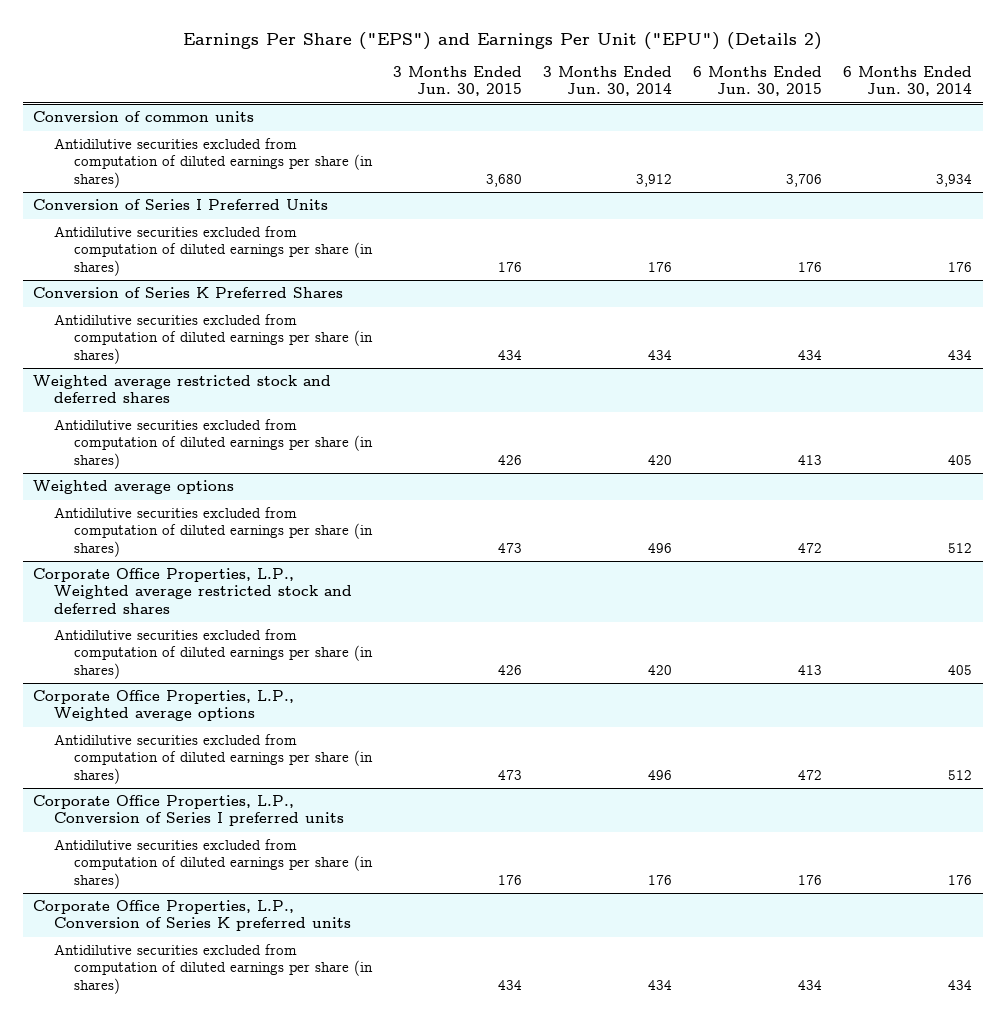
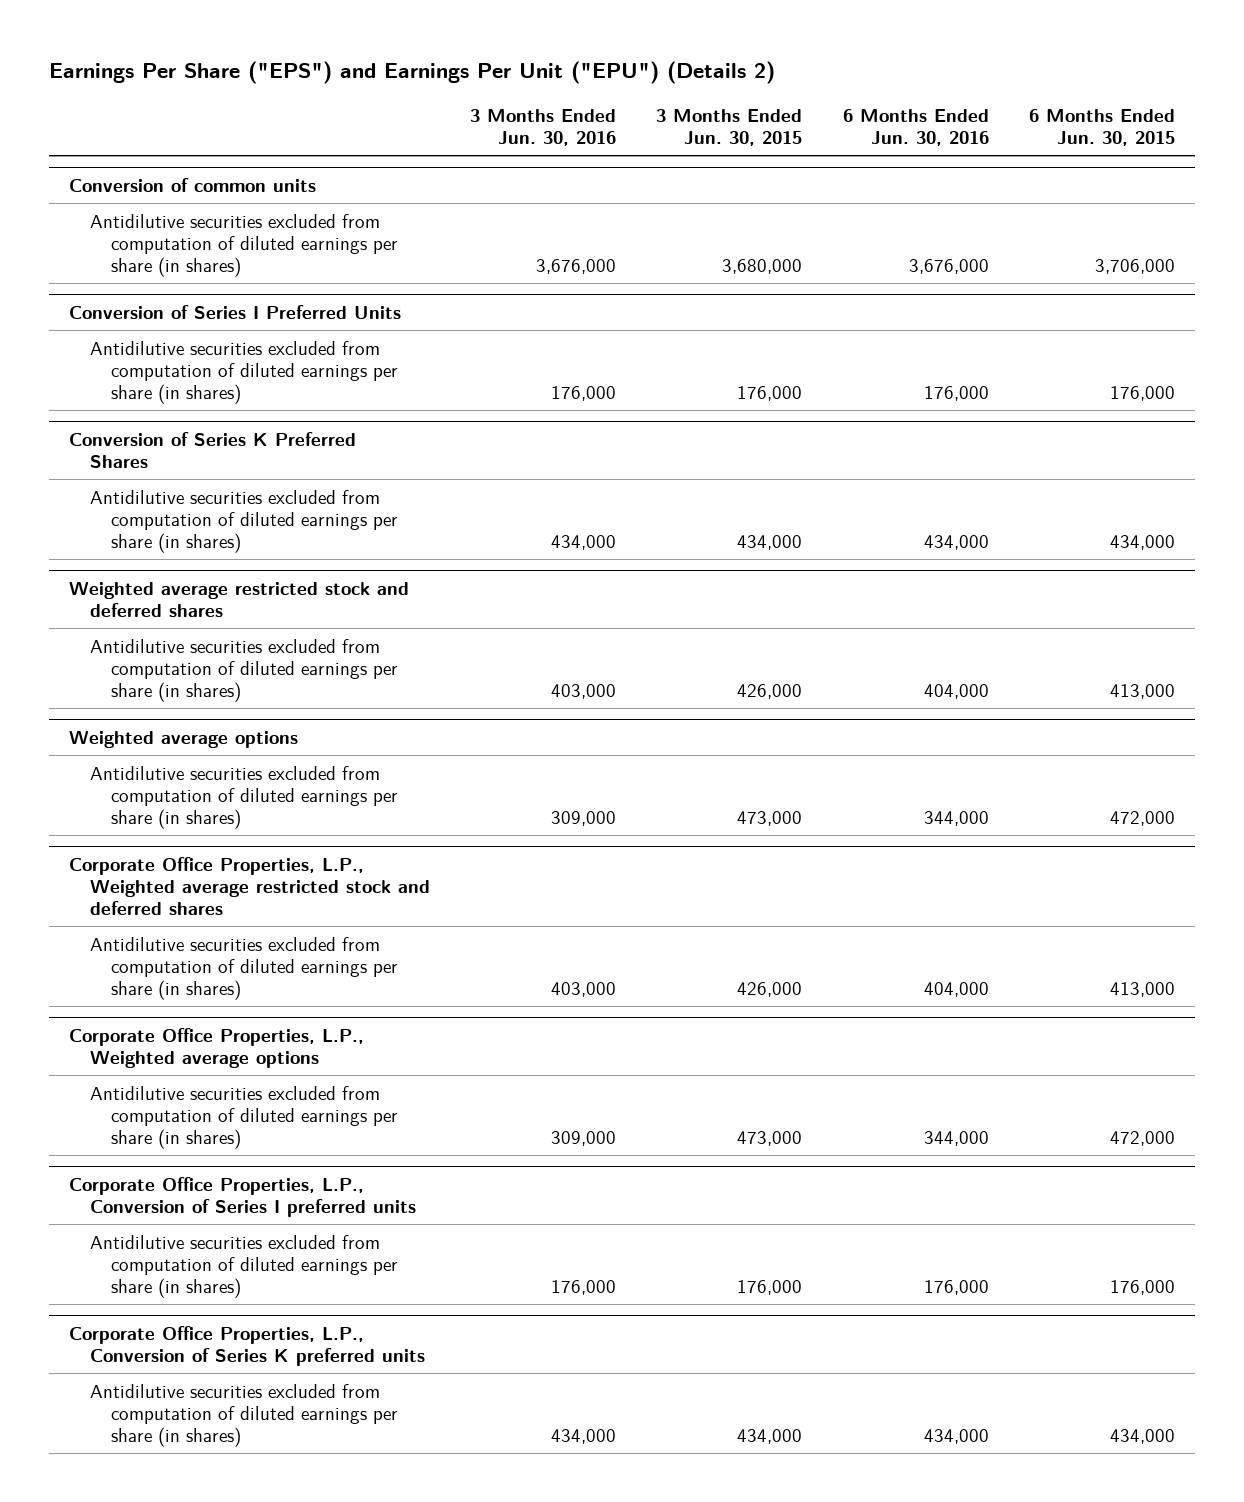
[543,66,673,97] 3 Months Ended Jun. 30, 2014 -> none
[843,66,973,97] 6 Months Ended Jun. 30, 2014 -> none
none -> [470,108,617,146] 3 Months Ended Jun. 30, 2016
none -> [842,108,989,146] 6 Months Ended Jun. 30, 2016
[486,173,523,187] 3,680 -> [722,258,803,274] 3,680,000
[786,173,823,187] 3,706 -> [1094,258,1175,274] 3,706,000
[498,261,523,272] 176 -> [737,385,803,401] 176,000
[798,261,823,272] 176 -> [1109,385,1175,401] 176,000
[498,349,523,360] 434 -> [737,534,803,550] 434,000
[798,349,823,360] 434 -> [1109,534,1175,550] 434,000
[498,454,523,465] 426 -> [737,683,803,699] 426,000
[798,454,823,465] 413 -> [1109,683,1175,699] 413,000
[498,542,523,553] 473 -> [737,810,803,826] 473,000
[798,542,823,553] 472 -> [1109,810,1175,826] 472,000
[498,664,523,675] 426 -> [737,981,803,997] 426,000
[798,664,823,675] 413 -> [1109,981,1175,997] 413,000
[498,769,523,780] 473 -> [737,1130,803,1146] 473,000
[798,769,823,780] 472 -> [1109,1130,1175,1146] 472,000
[498,874,523,885] 176 -> [737,1279,803,1295] 176,000
[798,874,823,885] 176 -> [1109,1279,1175,1295] 176,000
[498,979,523,990] 434 -> [737,1428,803,1444] 434,000
[798,979,823,990] 434 -> [1109,1428,1175,1444] 434,000

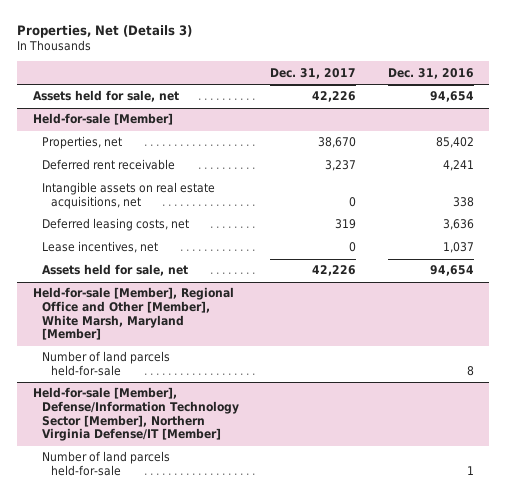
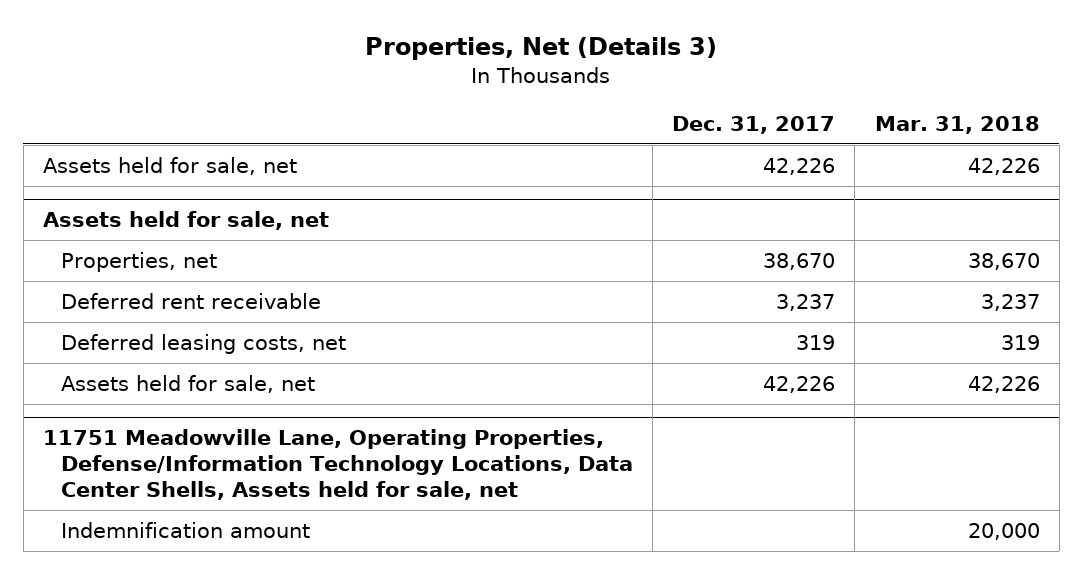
[387,67,474,79] Dec. 31, 2016 -> none
none -> [874,115,1040,134] Mar. 31, 2018
[32,113,173,126] Held-for-sale [Member] -> [43,210,330,230] Assets held for sale, net
[42,182,216,210] Intangible assets on real estate acquisitions, net -> none
[42,241,159,254] Lease incentives, net -> none
[32,287,234,341] Held-for-sale [Member], Regional Office and Other [Member], White Marsh, Maryland [Member] -> none
[42,351,171,377] Number of land parcels held-for-sale -> none
[32,387,240,442] Held-for-sale [Member], Defense/Information Technology Sector [Member], Northern Virginia Defense/IT [Member] -> none
[42,451,171,477] Number of land parcels held-for-sale -> none
none -> [43,428,633,501] 11751 Meadowville Lane, Operating Properties, Defense/Information Technology Locations, Data Center Shells, Assets held for sale, net
none -> [60,521,310,538] Indemnification amount

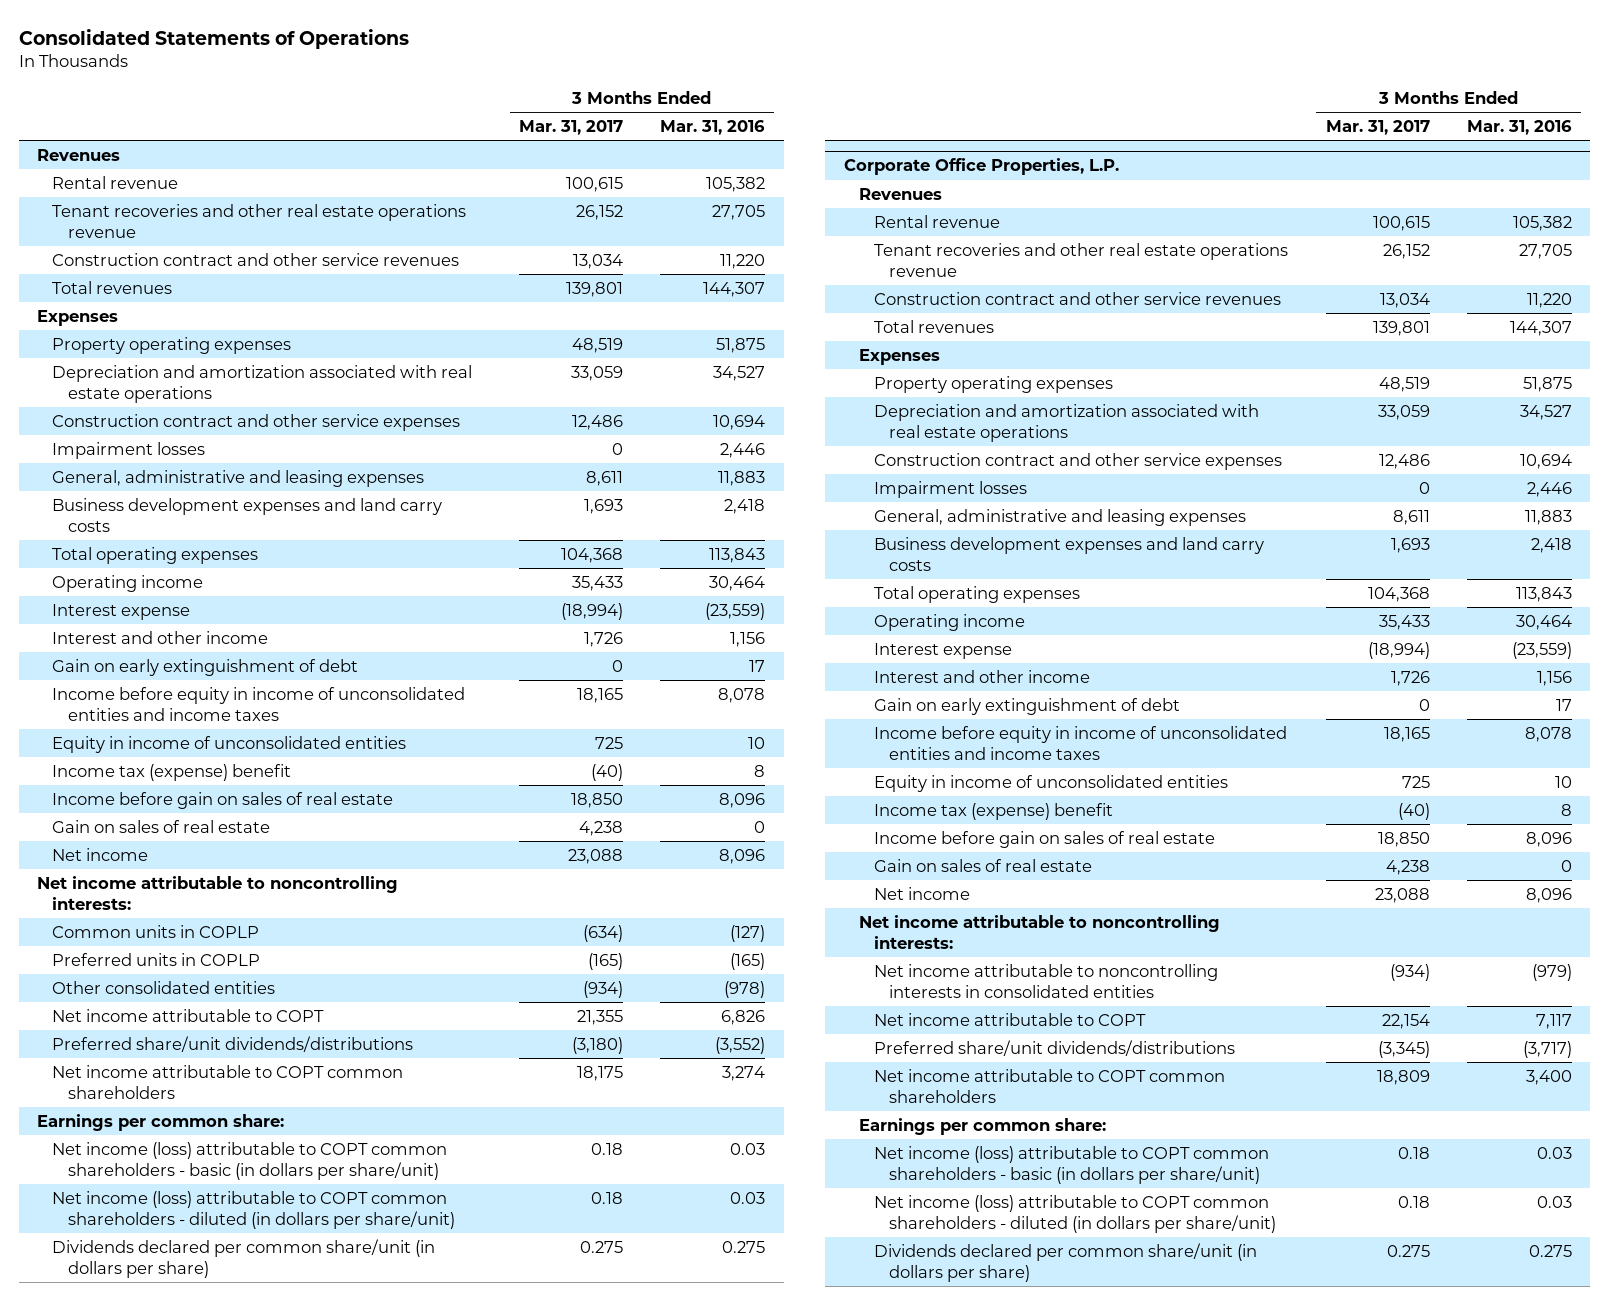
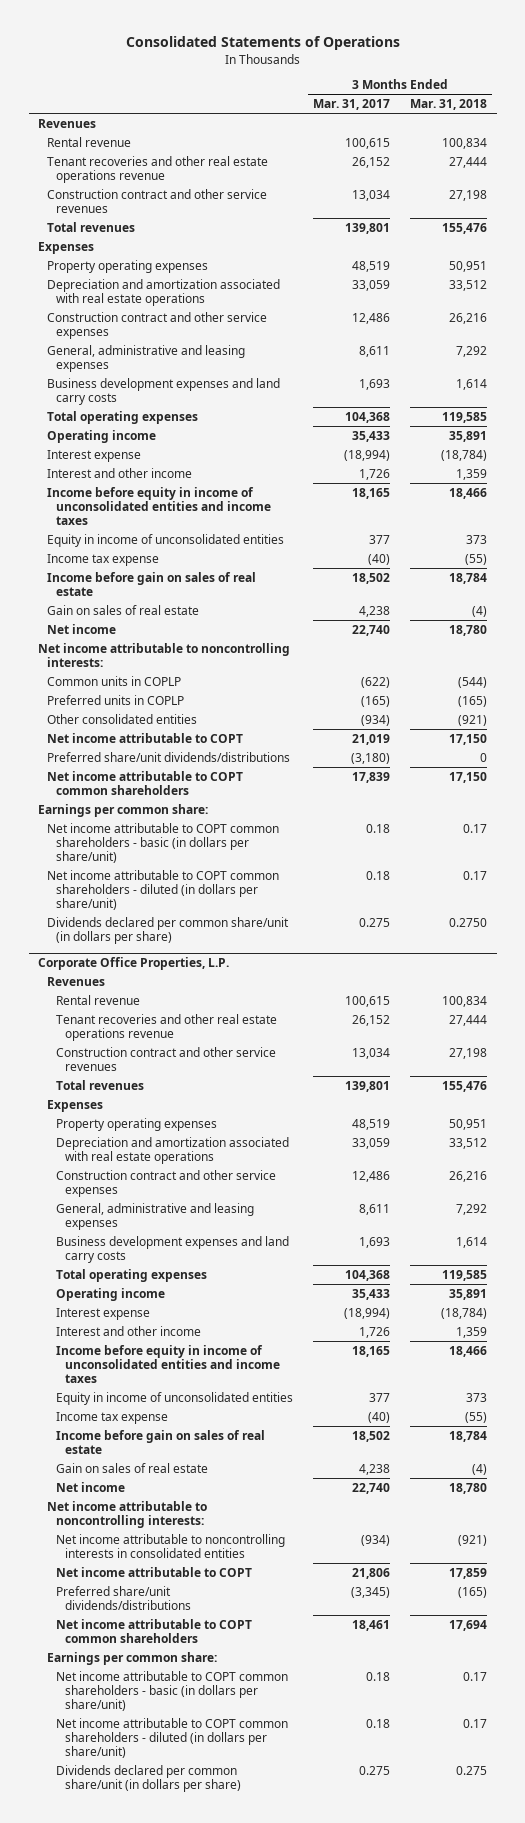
[660,120,766,136] Mar. 31, 2016 -> none
none -> [409,99,487,111] Mar. 31, 2018
[52,441,206,459] Impairment losses -> none
[52,658,359,676] Gain on early extinguishment of debt -> none
[594,736,623,749] 725 -> [368,534,390,544] 377
[52,763,292,781] Income tax (expense) benefit -> [47,553,160,566] Income tax expense
[570,792,623,808] 18,850 -> [351,572,390,584] 18,502
[567,848,623,864] 23,088 -> [351,624,390,636] 22,740
[582,924,623,942] (634) -> [360,676,390,688] (622)
[576,1009,623,1025] 21,355 -> [351,733,390,745] 21,019
[576,1065,623,1081] 18,175 -> [351,771,390,783] 17,839
[52,1141,448,1180] Net income (loss) attributable to COPT common shareholders - basic (in dollars per share/unit) -> [47,822,280,864] Net income attributable to COPT common shareholders - basic (in dollars per share/unit)
[52,1190,455,1229] Net income (loss) attributable to COPT common shareholders - diluted (in dollars per share/unit) -> [47,869,280,911] Net income attributable to COPT common shareholders - diluted (in dollars per share/unit)
[874,480,1028,498] Impairment losses -> none
[874,697,1181,715] Gain on early extinguishment of debt -> none
[1401,775,1430,788] 725 -> [368,1392,390,1402] 377
[874,802,1114,820] Income tax (expense) benefit -> [56,1411,169,1424] Income tax expense
[1377,831,1430,847] 18,850 -> [351,1430,390,1442] 18,502
[1374,887,1430,903] 23,088 -> [351,1482,390,1494] 22,740
[1381,1013,1430,1029] 22,154 -> [351,1567,390,1579] 21,806
[1376,1069,1430,1085] 18,809 -> [351,1619,390,1631] 18,461
[874,1145,1270,1184] Net income (loss) attributable to COPT common shareholders - basic (in dollars per share/unit) -> [56,1670,289,1712] Net income attributable to COPT common shareholders - basic (in dollars per share/unit)
[874,1194,1277,1233] Net income (loss) attributable to COPT common shareholders - diluted (in dollars per share/unit) -> [56,1717,289,1759] Net income attributable to COPT common shareholders - diluted (in dollars per share/unit)

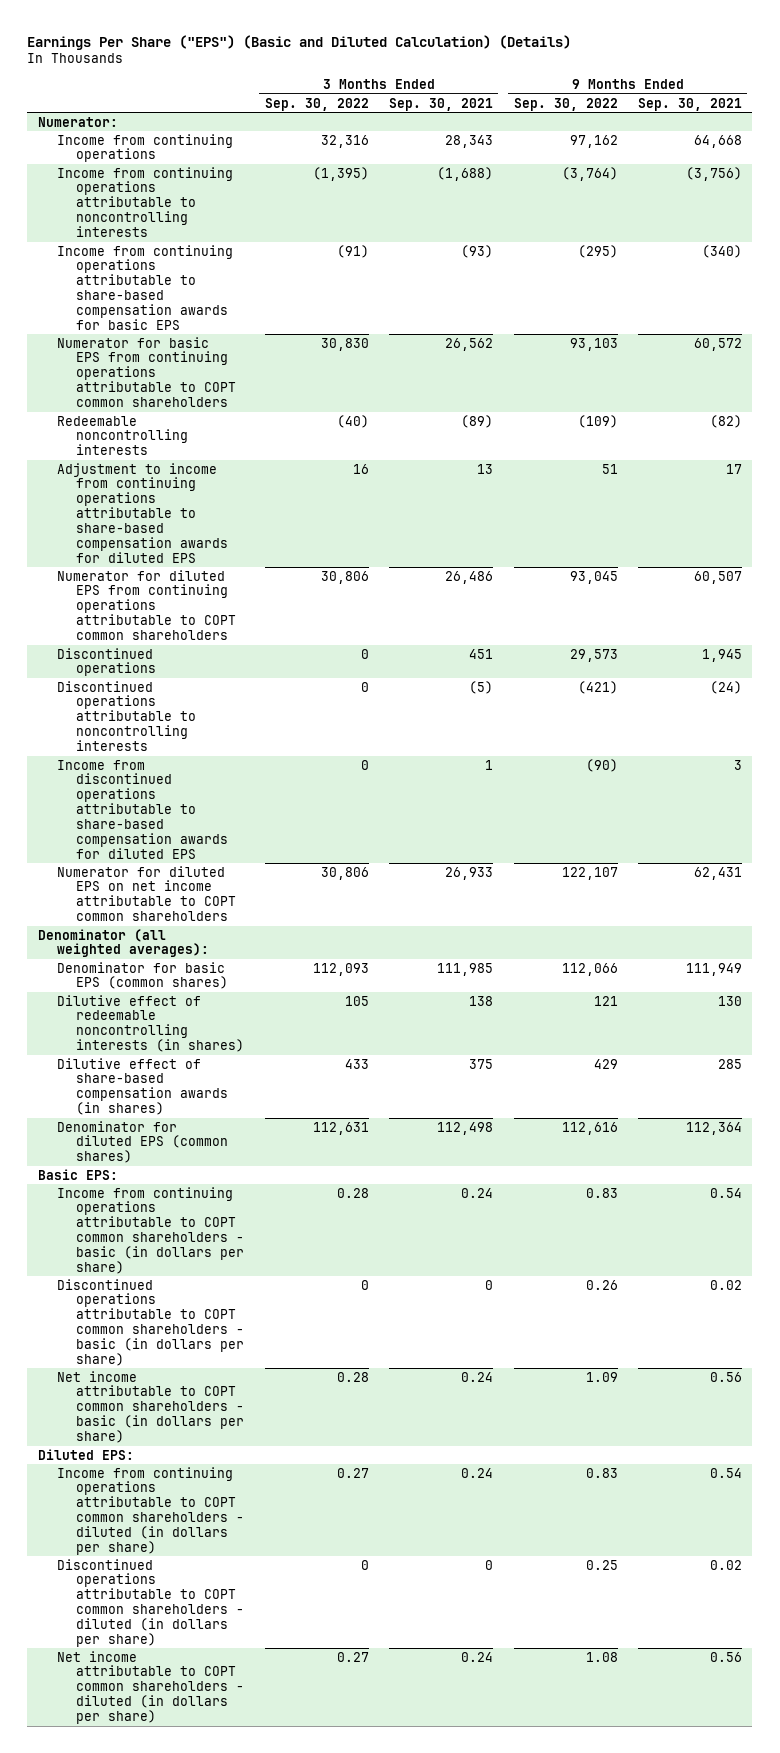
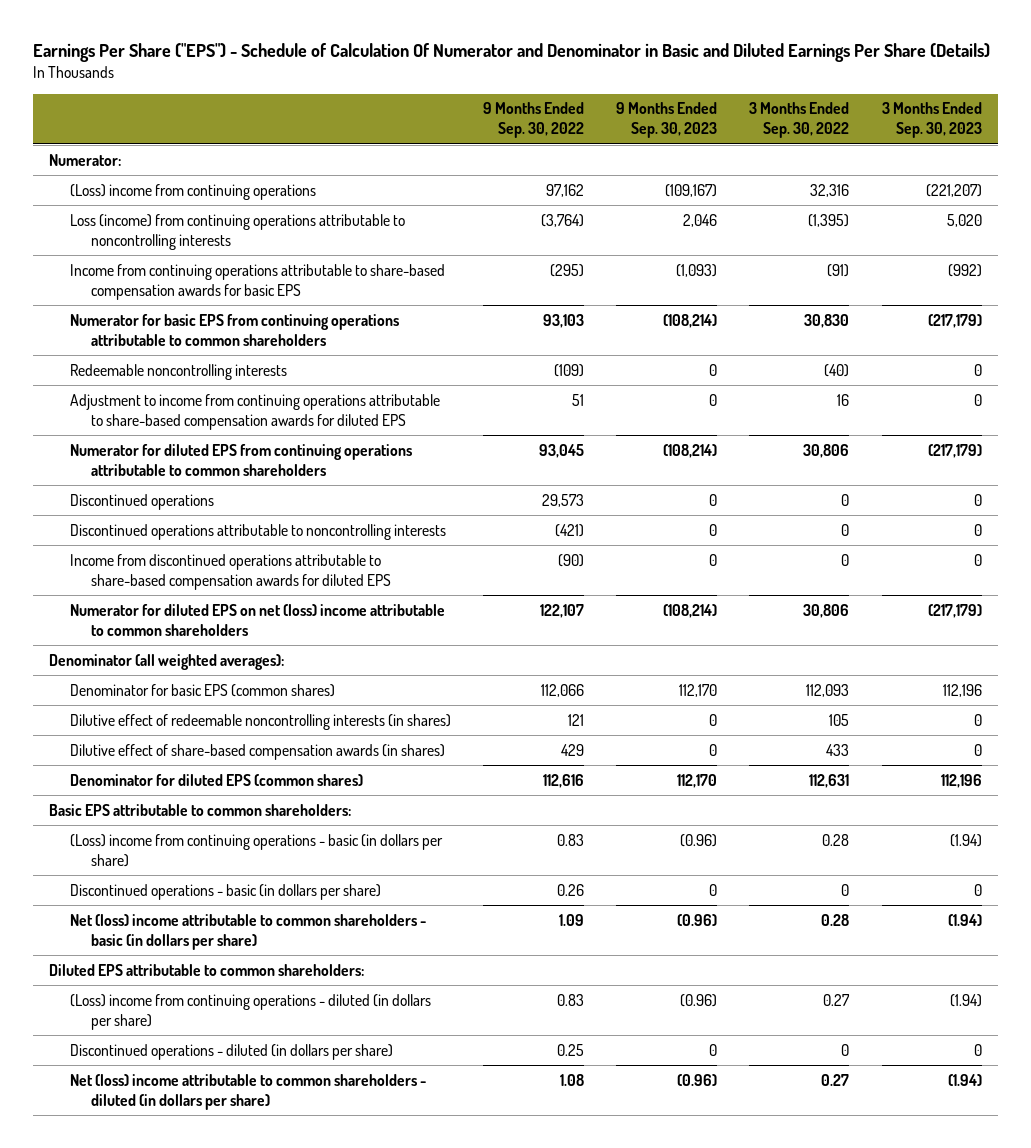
[27,34,572,50] Earnings Per Share ("EPS") (Basic and Diluted Calculation) (Details) -> [33,43,991,63] Earnings Per Share ("EPS") - Schedule of Calculation Of Numerator and Denominator in Basic and Diluted Earnings Per Share (Details)
[389,97,494,111] Sep. 30, 2021 -> none
[638,97,743,111] Sep. 30, 2021 -> none
none -> [616,102,718,139] 9 Months Ended Sep. 30, 2023
none -> [881,102,982,139] 3 Months Ended Sep. 30, 2023
[56,133,233,163] Income from continuing operations -> [69,183,316,200] (Loss) income from continuing operations
[56,166,233,237] Income from continuing operations attributable to noncontrolling interests -> [69,213,405,250] Loss (income) from continuing operations attributable to noncontrolling interests
[56,336,236,407] Numerator for basic EPS from continuing operations attributable to COPT common shareholders -> [69,313,399,346] Numerator for basic EPS from continuing operations attributable to common shareholders
[56,569,236,640] Numerator for diluted EPS from continuing operations attributable to COPT common shareholders -> [69,443,412,476] Numerator for diluted EPS from continuing operations attributable to common shareholders
[56,865,236,922] Numerator for diluted EPS on net income attributable to COPT common shareholders -> [69,603,445,636] Numerator for diluted EPS on net (loss) income attributable to common shareholders
[37,1168,118,1180] Basic EPS: -> [49,803,352,816] Basic EPS attributable to common shareholders:
[56,1186,244,1274] Income from continuing operations attributable to COPT common shareholders - basic (in dollars per share) -> [69,833,443,867] (Loss) income from continuing operations - basic (in dollars per share)
[56,1278,244,1366] Discontinued operations attributable to COPT common shareholders - basic (in dollars per share) -> [69,883,381,900] Discontinued operations - basic (in dollars per share)
[56,1370,244,1443] Net income attributable to COPT common shareholders - basic (in dollars per share) -> [69,913,426,950] Net (loss) income attributable to common shareholders - basic (in dollars per share)
[37,1448,134,1460] Diluted EPS: -> [49,963,365,976] Diluted EPS attributable to common shareholders:
[56,1466,244,1555] Income from continuing operations attributable to COPT common shareholders - diluted (in dollars per share) -> [69,993,431,1030] (Loss) income from continuing operations - diluted (in dollars per share)
[56,1558,244,1647] Discontinued operations attributable to COPT common shareholders - diluted (in dollars per share) -> [69,1043,393,1060] Discontinued operations - diluted (in dollars per share)
[56,1650,244,1724] Net income attributable to COPT common shareholders - diluted (in dollars per share) -> [69,1073,426,1110] Net (loss) income attributable to common shareholders - diluted (in dollars per share)

